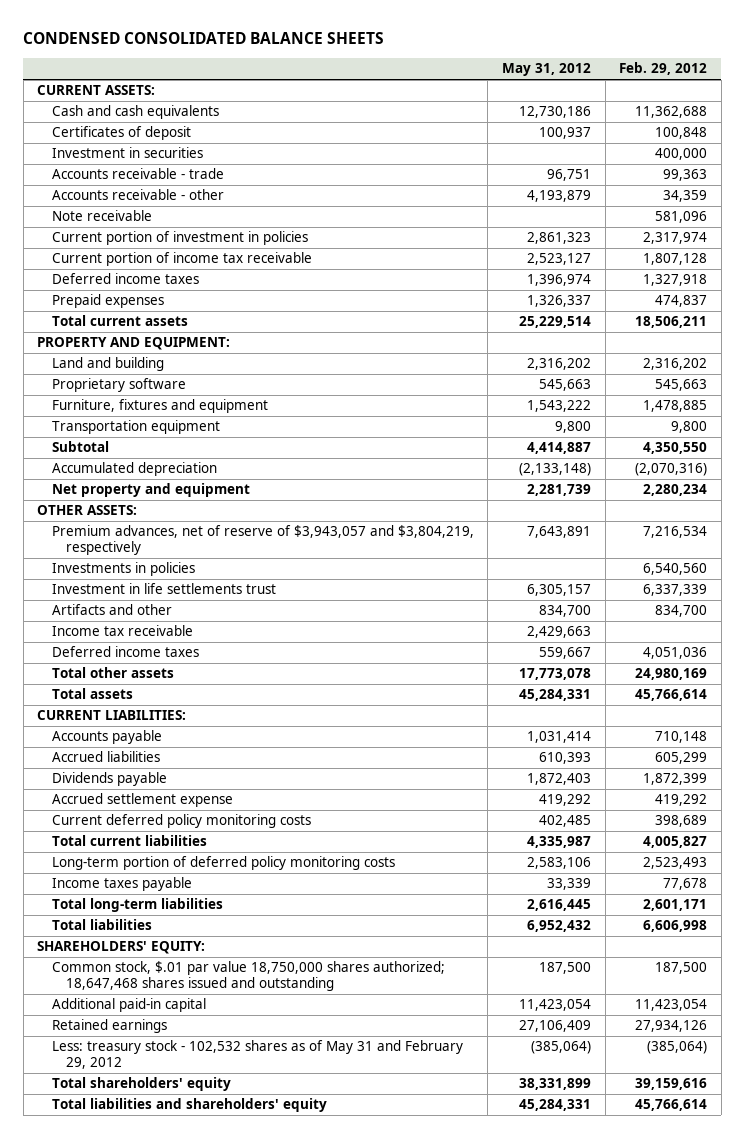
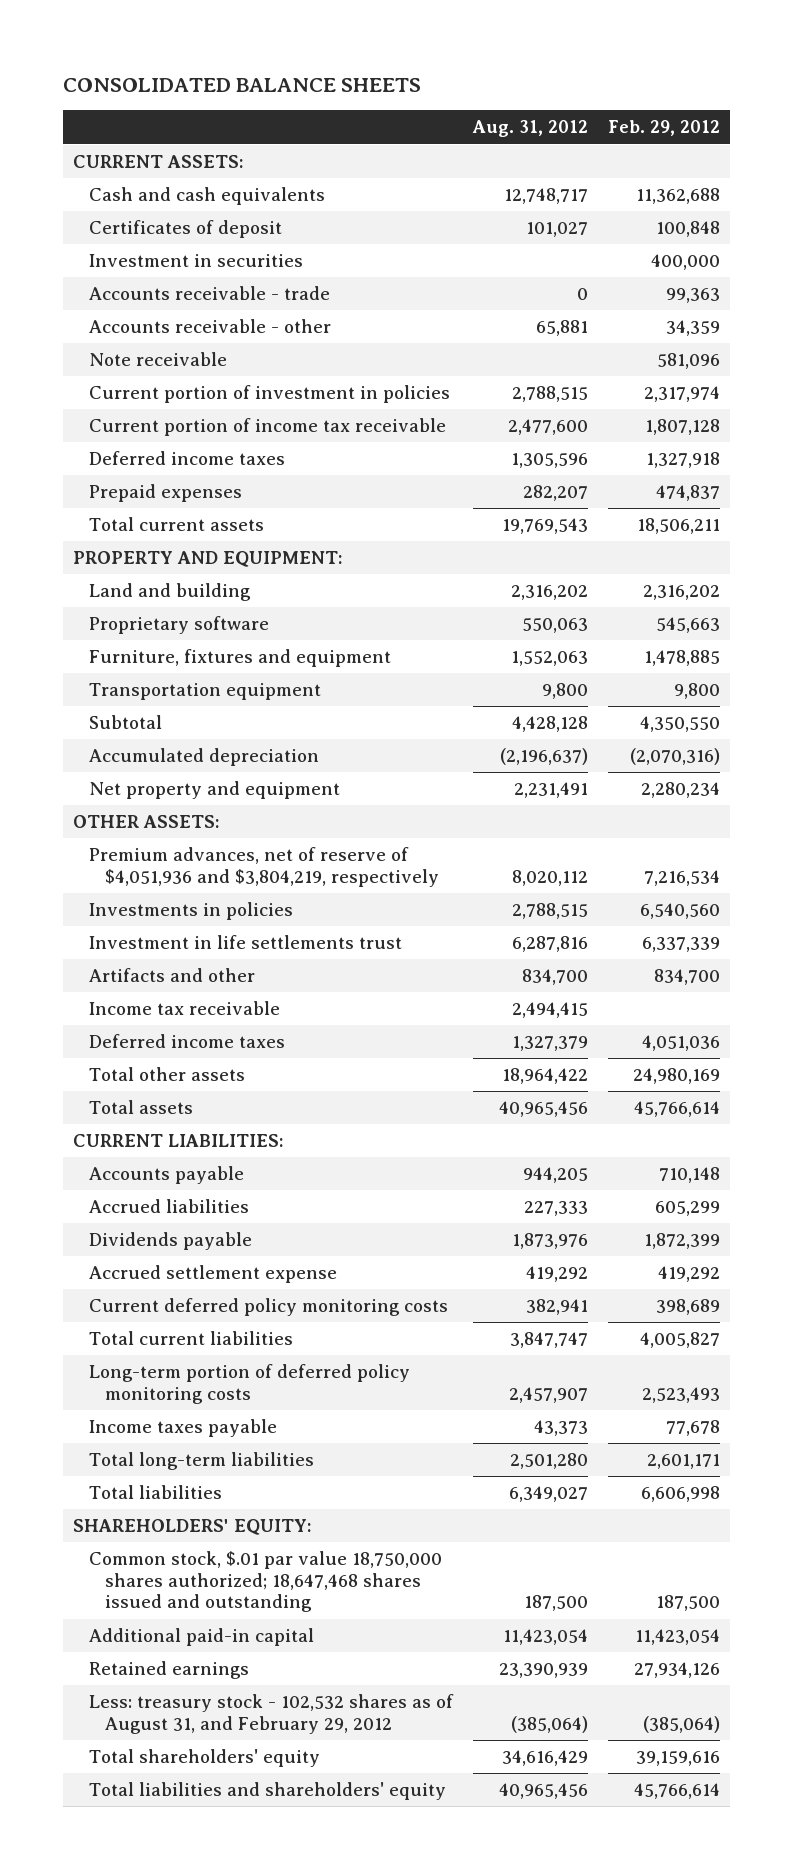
[23,32,385,45] CONDENSED CONSOLIDATED BALANCE SHEETS -> [63,77,422,92] CONSOLIDATED BALANCE SHEETS
[501,63,591,77] May 31, 2012 -> none
none -> [472,120,589,138] Aug. 31, 2012
[51,525,474,556] Premium advances, net of reserve of $3,943,057 and $3,804,219, respectively -> [89,847,440,887] Premium advances, net of reserve of $4,051,936 and $3,804,219, respectively
[51,1040,463,1070] Less: treasury stock - 102,532 shares as of May 31 and February 29, 2012 -> [89,1694,455,1734] Less: treasury stock - 102,532 shares as of August 31, and February 29, 2012

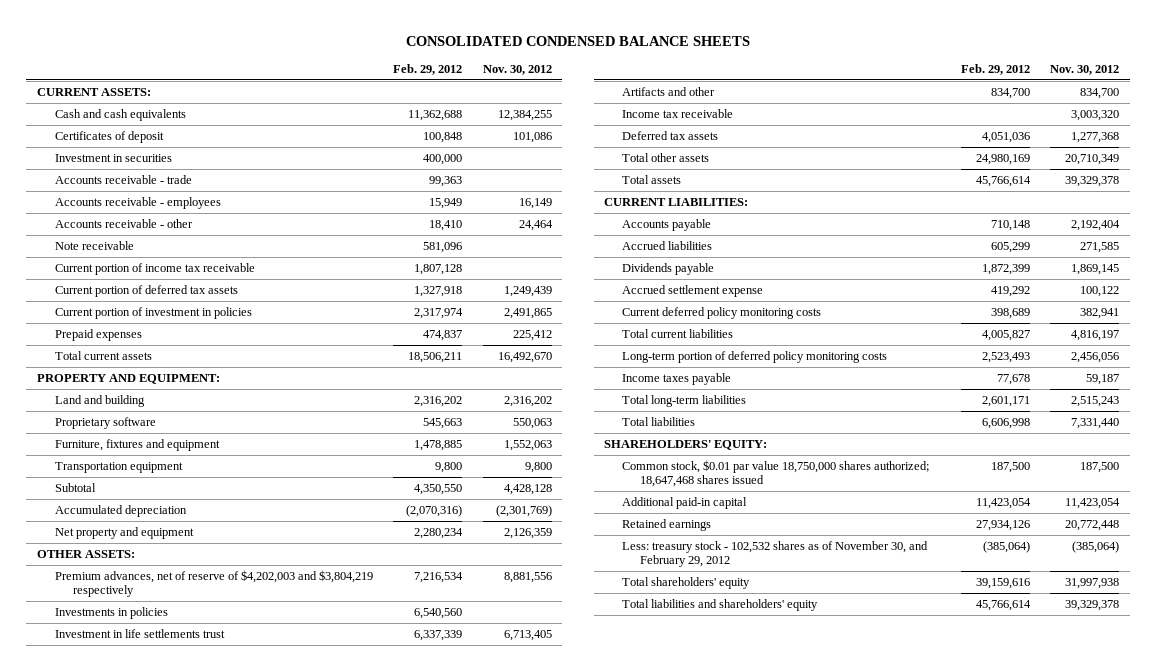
[63,77,422,92] CONSOLIDATED BALANCE SHEETS -> [405,35,750,46] CONSOLIDATED CONDENSED BALANCE SHEETS
[472,120,589,138] Aug. 31, 2012 -> none
none -> [482,65,552,76] Nov. 30, 2012
none -> [54,196,221,209] Accounts receivable - employees
[665,320,720,337] 34,359 -> [429,219,463,231] 18,410
[89,451,286,466] Deferred income taxes -> [54,284,238,297] Current portion of deferred tax assets
[89,385,451,404] Current portion of investment in policies -> [54,306,252,319] Current portion of investment in policies
[89,847,440,887] Premium advances, net of reserve of $4,051,936 and $3,804,219, respectively -> [54,569,373,598] Premium advances, net of reserve of $4,202,003 and $3,804,219 respectively
[89,1034,286,1049] Deferred income taxes -> [622,130,719,140] Deferred tax assets
[89,1551,443,1613] Common stock, $.01 par value 18,750,000 shares authorized; 18,647,468 shares issued and outstanding -> [622,459,930,488] Common stock, $0.01 par value 18,750,000 shares authorized; 18,647,468 shares issued
[89,1694,455,1734] Less: treasury stock - 102,532 shares as of August 31, and February 29, 2012 -> [622,540,929,568] Less: treasury stock - 102,532 shares as of November 30, and February 29, 2012

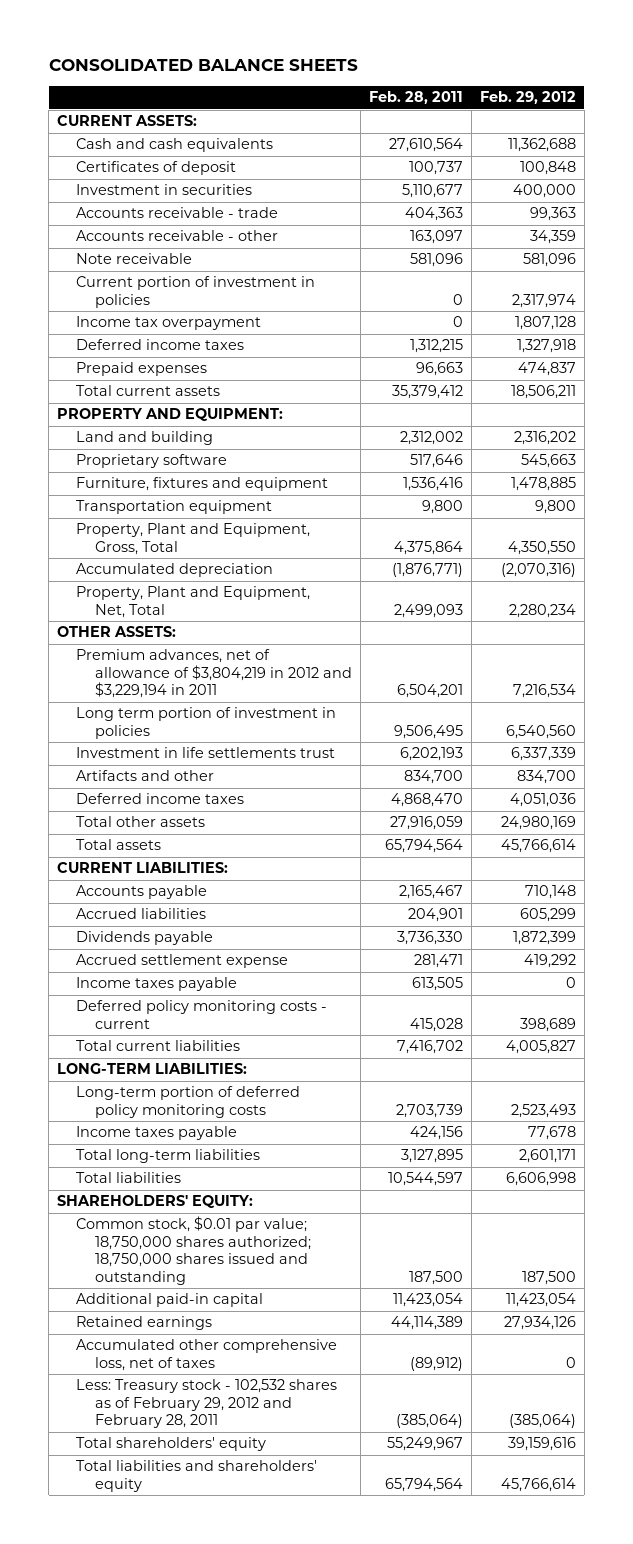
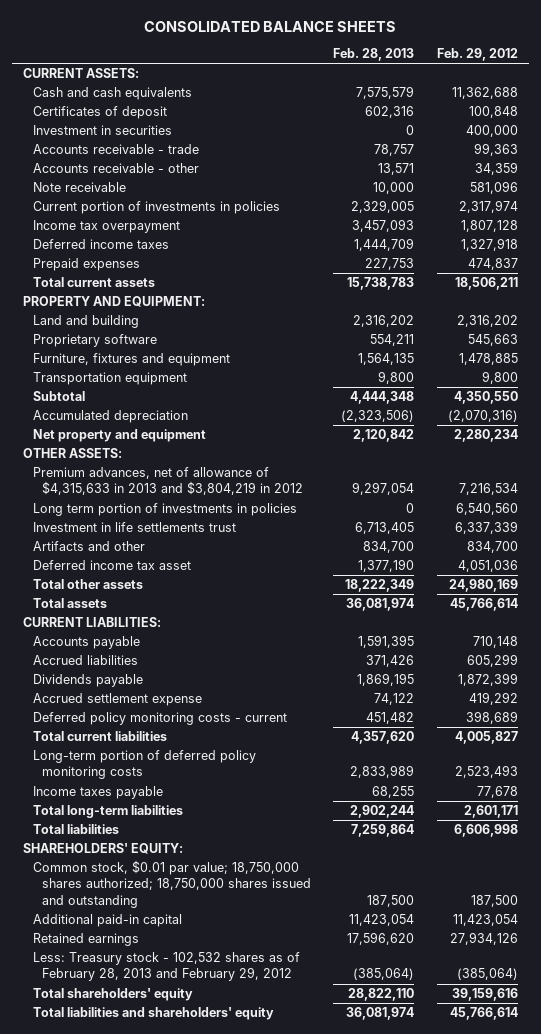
[369,91,464,105] Feb. 28, 2011 -> none
none -> [333,48,415,62] Feb. 28, 2013
[76,276,316,308] Current portion of investment in policies -> [32,201,280,215] Current portion of investments in policies
[76,523,311,555] Property, Plant and Equipment, Gross, Total -> [32,391,85,402] Subtotal
[76,586,311,618] Property, Plant and Equipment, Net, Total -> [32,429,206,443] Net property and equipment
[76,649,353,699] Premium advances, net of allowance of $3,804,219 in 2012 and $3,229,194 in 2011 -> [32,467,303,496] Premium advances, net of allowance of $4,315,633 in 2013 and $3,804,219 in 2012
[76,707,337,739] Long term portion of investment in policies -> [32,503,297,517] Long term portion of investments in policies
[76,793,245,805] Deferred income taxes -> [32,560,191,571] Deferred income tax asset
[76,977,238,992] Income taxes payable -> none
[57,1063,248,1075] LONG-TERM LIABILITIES: -> none
[76,1339,338,1371] Accumulated other comprehensive loss, net of taxes -> none
[76,1379,338,1429] Less: Treasury stock - 102,532 shares as of February 29, 2012 and February 28, 2011 -> [32,952,300,982] Less: Treasury stock - 102,532 shares as of February 28, 2013 and February 29, 2012

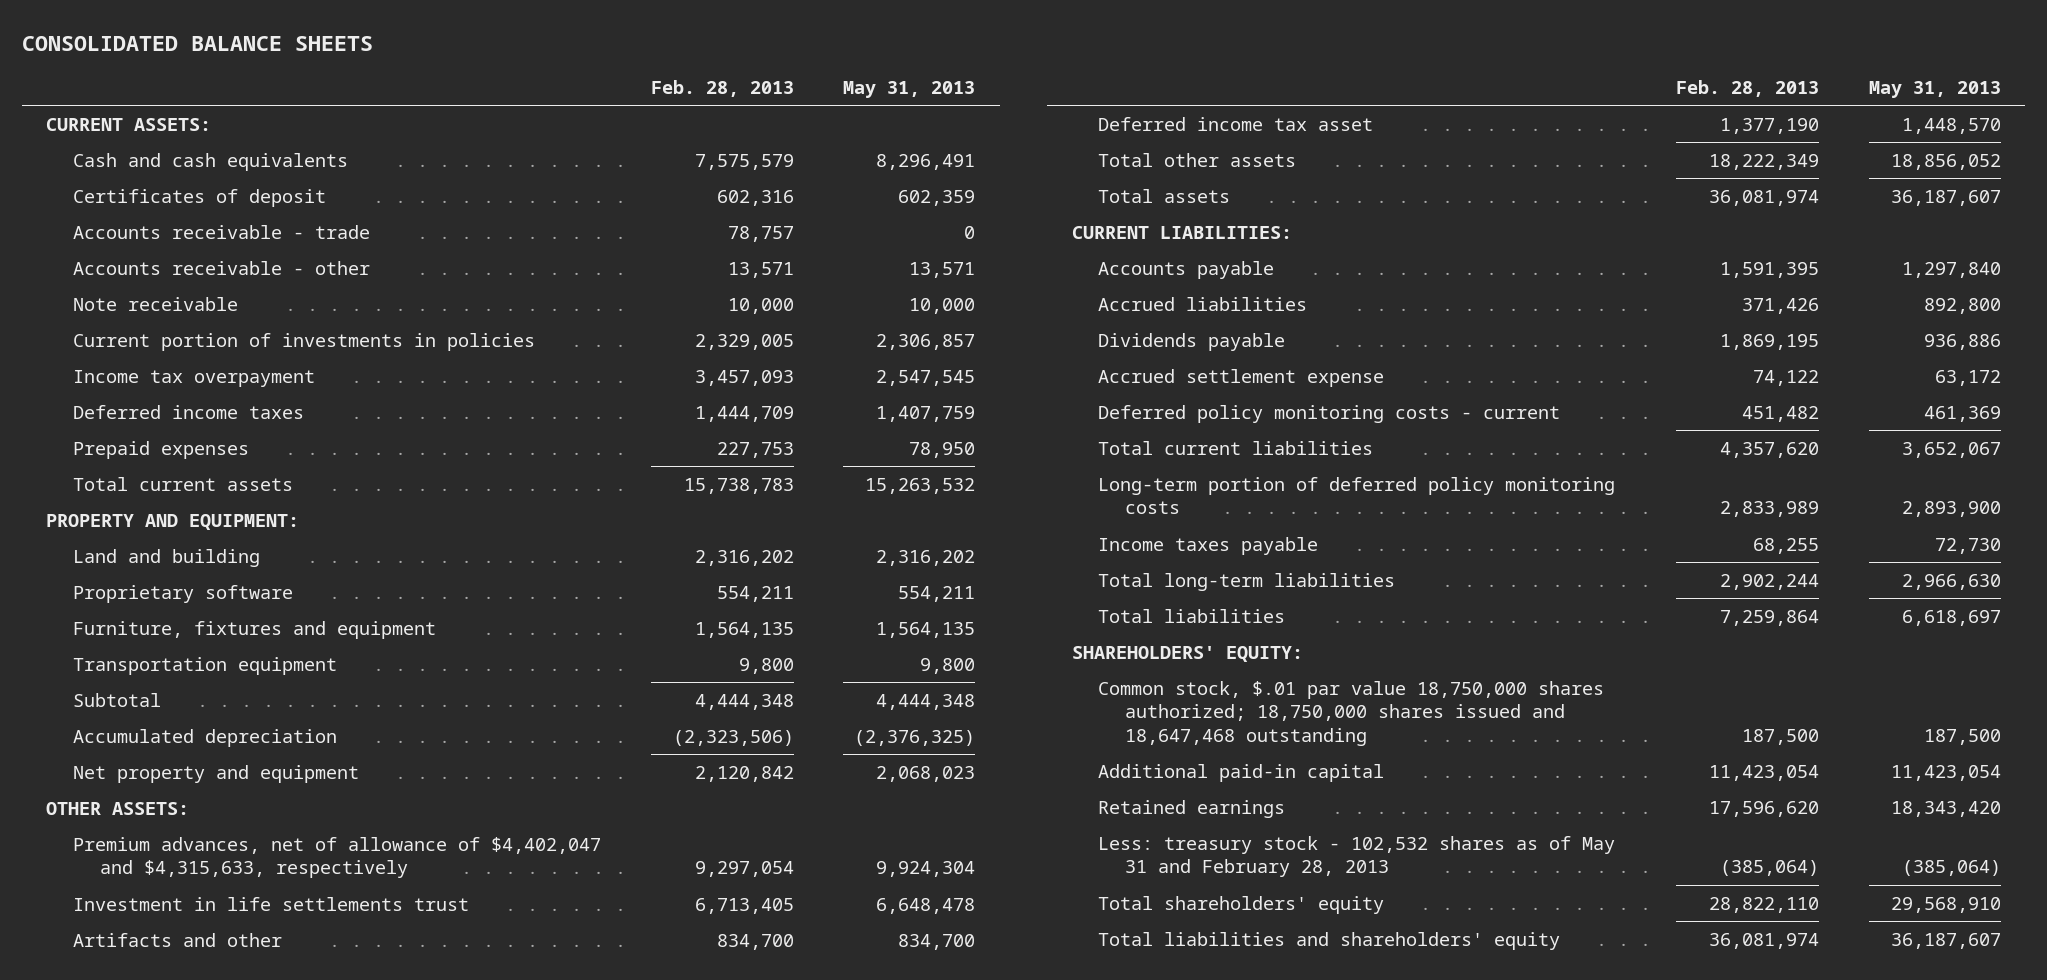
[436,48,518,62] Feb. 29, 2012 -> none
none -> [843,81,976,99] May 31, 2013
[32,125,172,136] Investment in securities -> none
[32,503,297,517] Long term portion of investments in policies -> none
[32,467,303,496] Premium advances, net of allowance of $4,315,633 in 2013 and $3,804,219 in 2012 -> [73,836,602,879] Premium advances, net of allowance of $4,402,047 and $4,315,633, respectively
[32,860,311,908] Common stock, $0.01 par value; 18,750,000 shares authorized; 18,750,000 shares issued and outstanding -> [1098,680,1605,746] Common stock, $.01 par value 18,750,000 shares authorized; 18,750,000 shares issued and 18,647,468 outstanding
[32,952,300,982] Less: Treasury stock - 102,532 shares as of February 28, 2013 and February 29, 2012 -> [1098,835,1616,878] Less: treasury stock - 102,532 shares as of May 31 and February 28, 2013

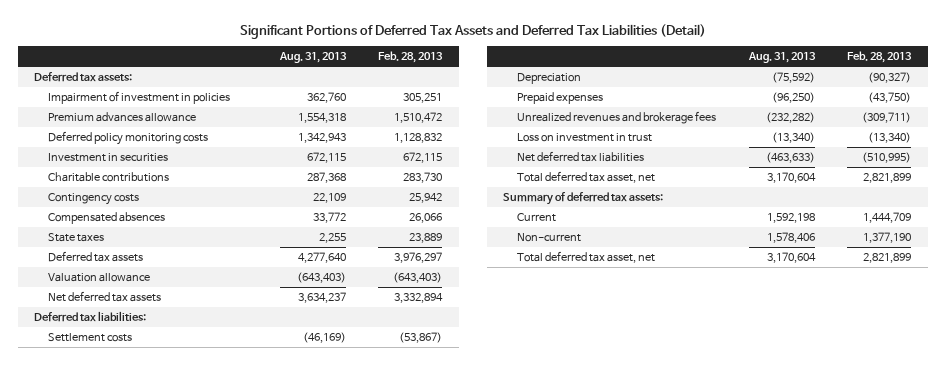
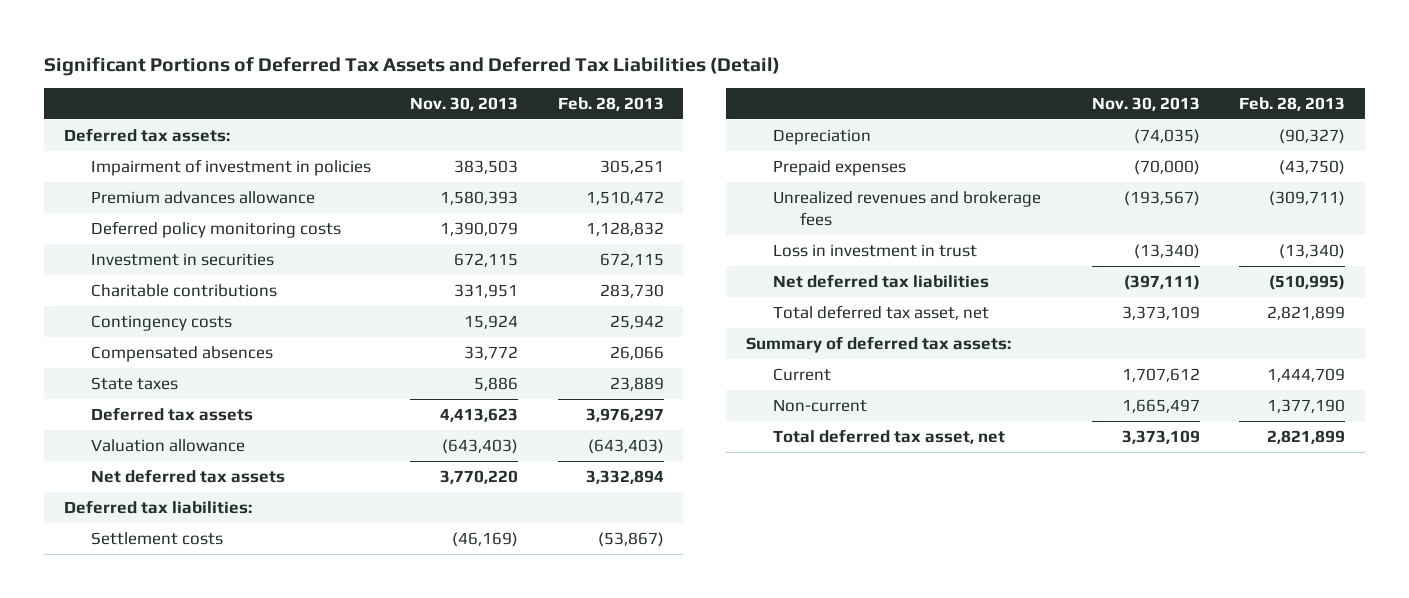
[278,52,347,64] Aug. 31, 2013 -> none
none -> [410,96,519,111] Nov. 30, 2013
[516,133,652,143] Loss on investment in trust -> [772,243,977,257] Loss in investment in trust

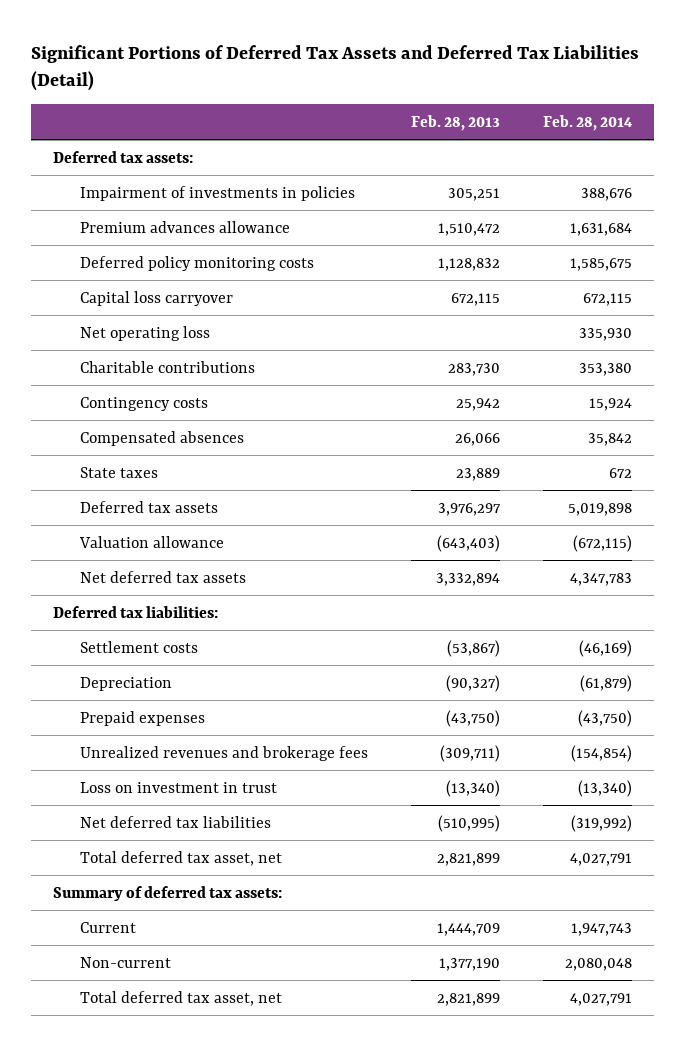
[410,96,519,111] Nov. 30, 2013 -> none
none -> [543,114,634,131] Feb. 28, 2014
[91,158,372,176] Impairment of investment in policies -> [79,185,355,201] Impairment of investments in policies
[91,252,275,266] Investment in securities -> [79,290,233,306] Capital loss carryover
none -> [79,325,210,341] Net operating loss
[772,243,977,257] Loss in investment in trust -> [79,781,277,793] Loss on investment in trust

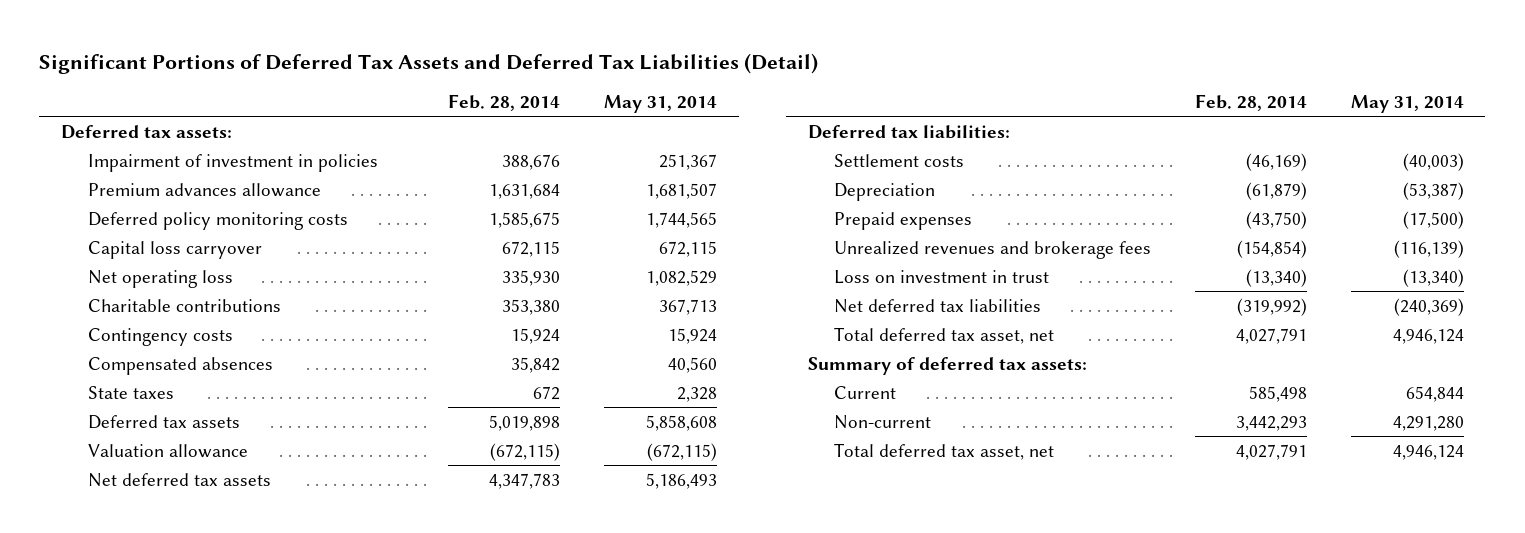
[411,114,501,131] Feb. 28, 2013 -> none
none -> [603,95,717,114] May 31, 2014
[79,185,355,201] Impairment of investments in policies -> [87,153,378,172] Impairment of investment in policies
[571,922,633,936] 1,947,743 -> [1249,385,1308,402] 585,498
[565,957,633,971] 2,080,048 -> [1236,415,1308,431] 3,442,293

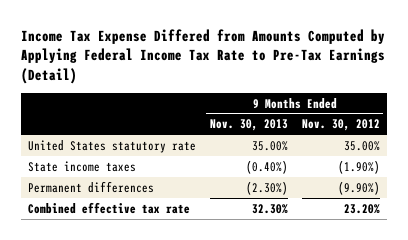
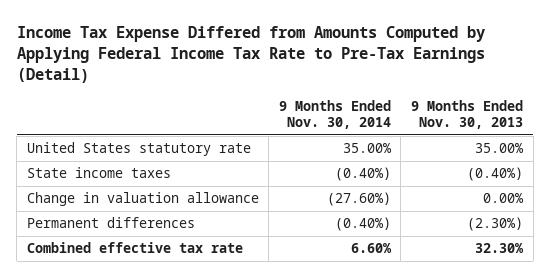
[301,119,380,132] Nov. 30, 2012 -> none
none -> [278,100,391,130] 9 Months Ended Nov. 30, 2014
none -> [26,192,259,207] Change in valuation allowance

